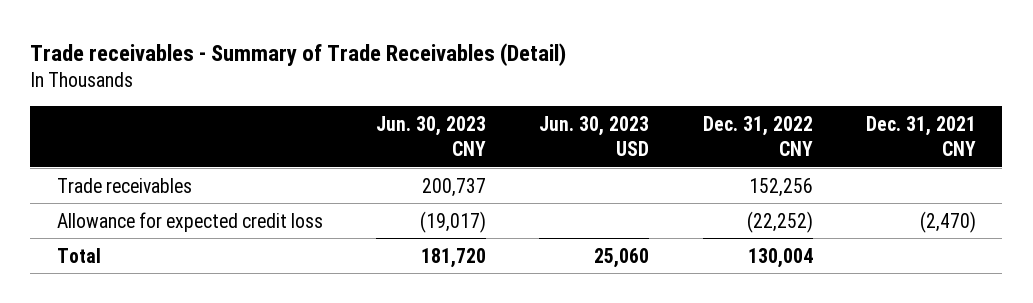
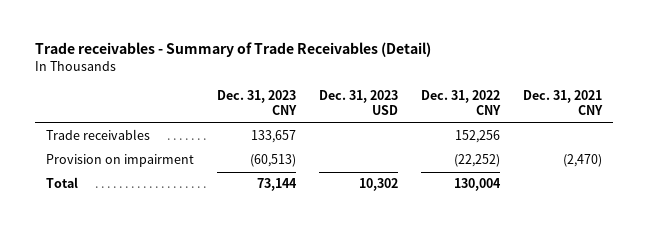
[376,115,487,156] Jun. 30, 2023 CNY -> none
[539,115,650,156] Jun. 30, 2023 USD -> none
none -> [217,89,298,116] Dec. 31, 2023 CNY
none -> [318,89,398,116] Dec. 31, 2023 USD
[56,211,323,232] Allowance for expected credit loss -> [46,154,195,168] Provision on impairment

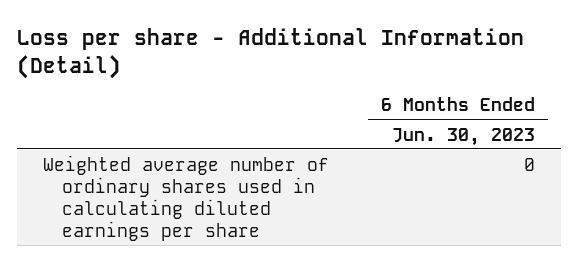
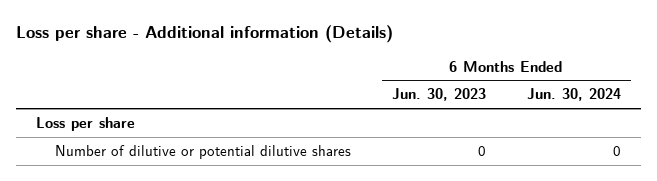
[16,27,524,79] Loss per share - Additional Information (Detail) -> [15,25,393,44] Loss per share - Additional information (Details)
none -> [526,88,621,102] Jun. 30, 2024
none -> [36,116,136,131] Loss per share
[43,154,330,241] Weighted average number of ordinary shares used in calculating diluted earnings per share -> [54,144,351,159] Number of dilutive or potential dilutive shares

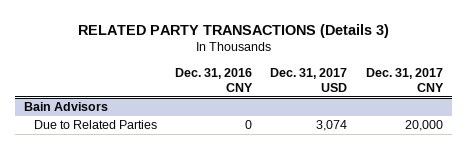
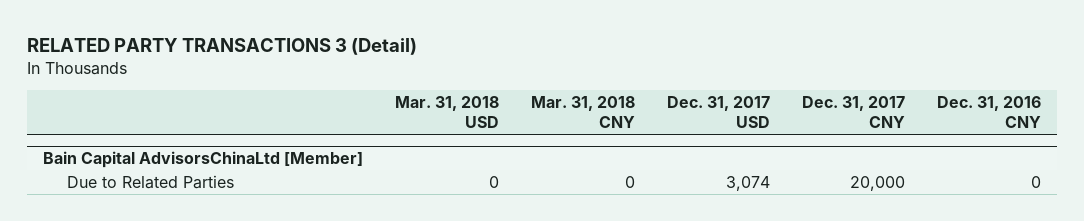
[77,23,389,38] RELATED PARTY TRANSACTIONS (Details 3) -> [27,38,418,56] RELATED PARTY TRANSACTIONS 3 (Detail)
none -> [395,96,500,129] Mar. 31, 2018 USD
none -> [531,96,636,129] Mar. 31, 2018 CNY
[24,102,109,112] Bain Advisors -> [43,151,364,169] Bain Capital AdvisorsChinaLtd [Member]

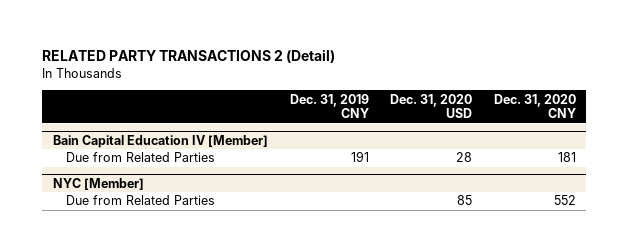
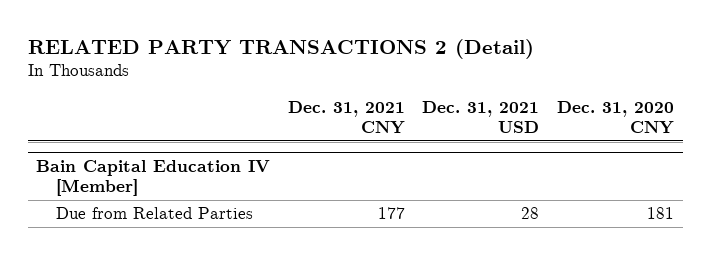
[289,93,369,119] Dec. 31, 2019 CNY -> none
[390,93,473,119] Dec. 31, 2020 USD -> none
none -> [287,100,405,134] Dec. 31, 2021 CNY
none -> [422,100,540,133] Dec. 31, 2021 USD
[53,177,145,190] NYC [Member] -> none
[65,195,215,206] Due from Related Parties -> none

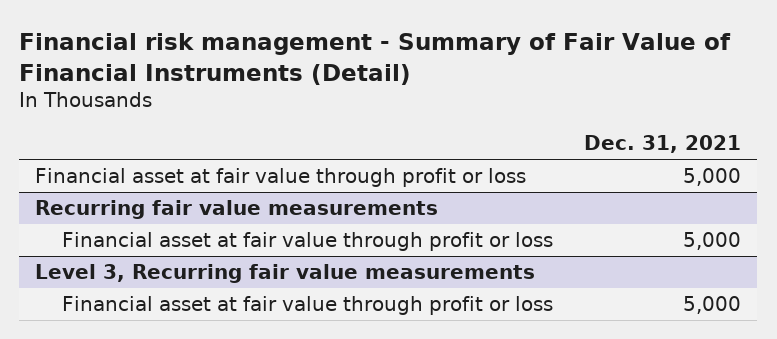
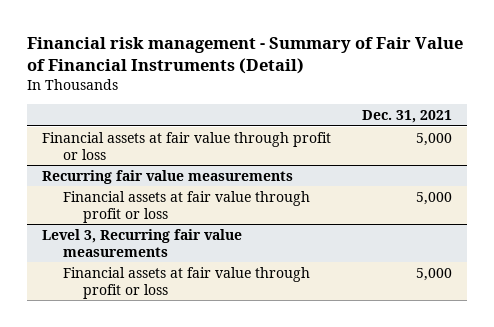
[35,168,527,188] Financial asset at fair value through profit or loss -> [41,131,331,160] Financial assets at fair value through profit or loss
[61,232,553,252] Financial asset at fair value through profit or loss -> [62,190,310,223] Financial assets at fair value through profit or loss
[61,296,553,316] Financial asset at fair value through profit or loss -> [62,266,310,299] Financial assets at fair value through profit or loss

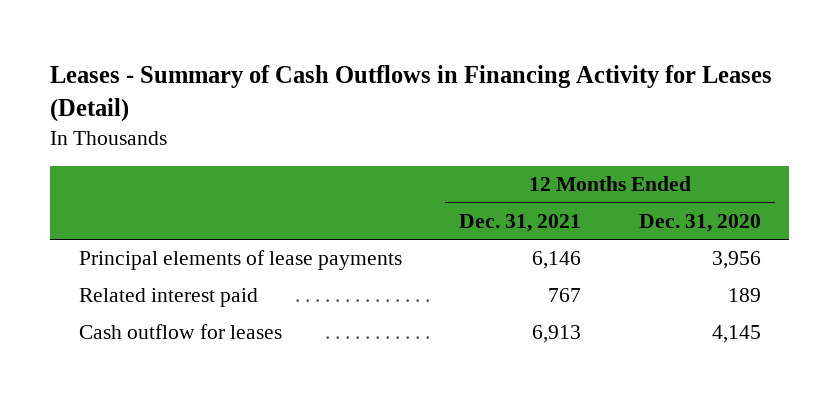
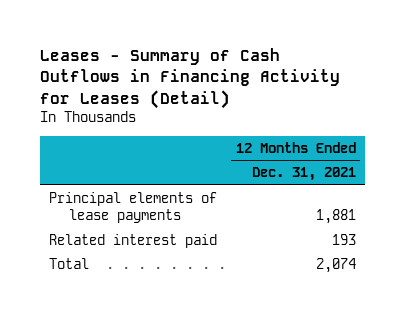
[638,213,761,232] Dec. 31, 2020 -> none
[78,324,282,340] Cash outflow for leases -> none
[532,251,582,270] 6,146 -> [315,209,356,225] 1,881
[548,288,582,303] 767 -> [331,234,356,246] 193
none -> [49,258,90,270] Total

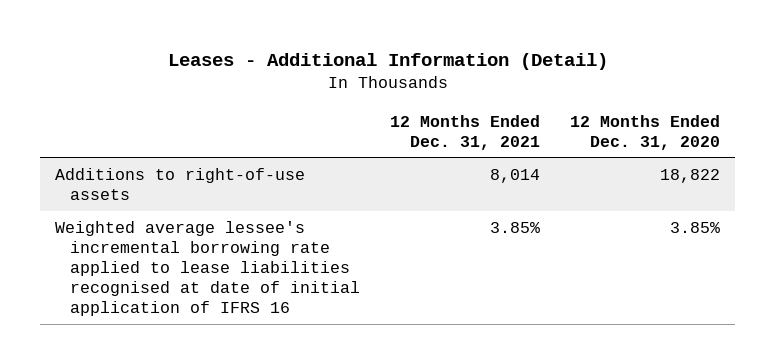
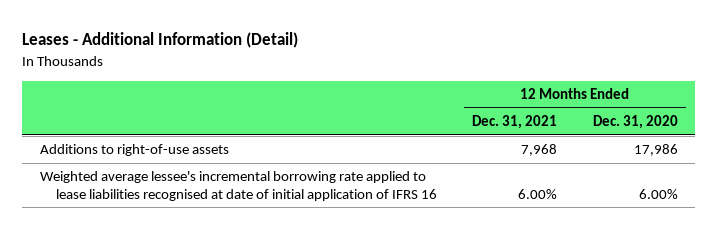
[489,168,540,183] 8,014 -> [521,144,558,157] 7,968
[660,168,721,183] 18,822 -> [633,144,678,157] 17,986
[489,221,540,233] 3.85% -> [518,188,558,199] 6.00%
[670,221,721,233] 3.85% -> [638,188,678,199] 6.00%

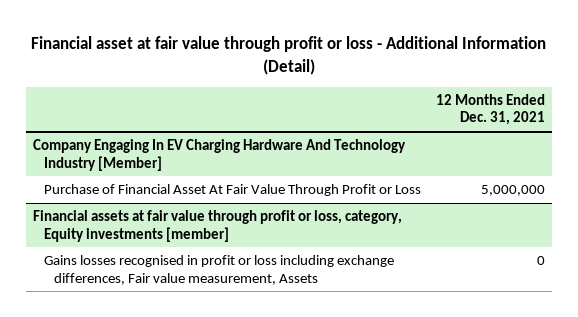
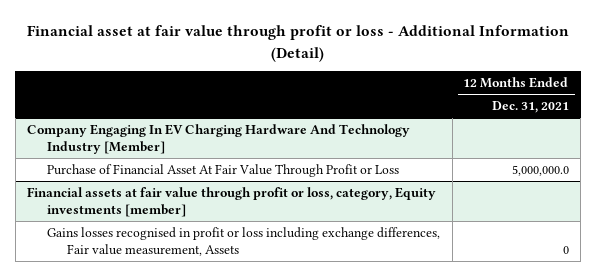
[480,185,545,197] 5,000,000 -> [511,164,569,176] 5,000,000.0

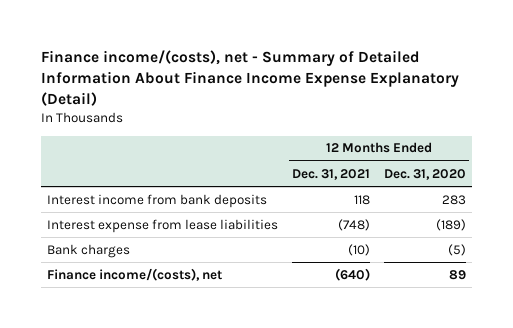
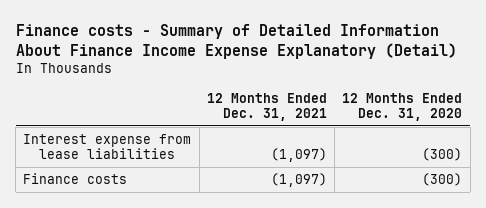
[40,49,459,106] Finance income/(costs), net - Summary of Detailed Information About Finance Income Expense Explanatory (Detail) -> [15,23,457,59] Finance costs - Summary of Detailed Information About Finance Income Expense Explanatory (Detail)
[47,193,268,208] Interest income from bank deposits -> none
[47,243,131,258] Bank charges -> none
[338,218,371,231] (748) -> [270,148,327,163] (1,097)
[435,218,466,231] (189) -> [422,148,463,162] (300)
[47,267,223,281] Finance income/(costs), net -> [23,173,128,185] Finance costs
[335,267,371,281] (640) -> [270,173,327,188] (1,097)
[448,269,466,280] 89 -> [422,173,463,187] (300)

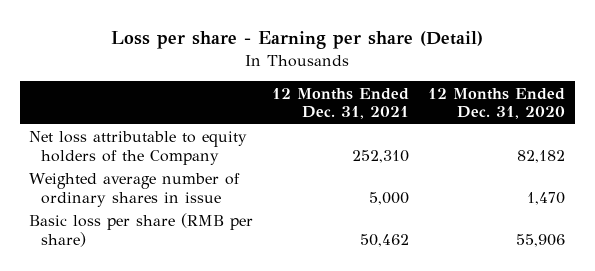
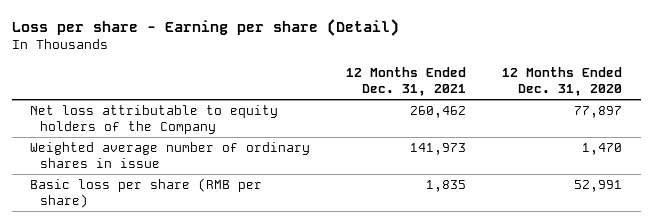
[352,149,410,163] 252,310 -> [410,106,467,119] 260,462
[517,149,566,163] 82,182 -> [574,106,623,119] 77,897
[369,191,410,205] 5,000 -> [410,143,467,156] 141,973
[360,233,410,247] 50,462 -> [426,180,467,193] 1,835
[516,233,566,247] 55,906 -> [574,180,623,193] 52,991

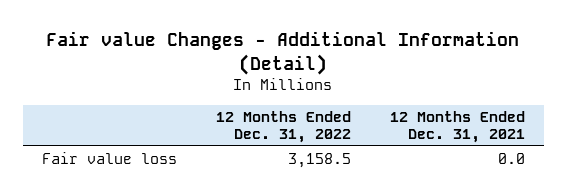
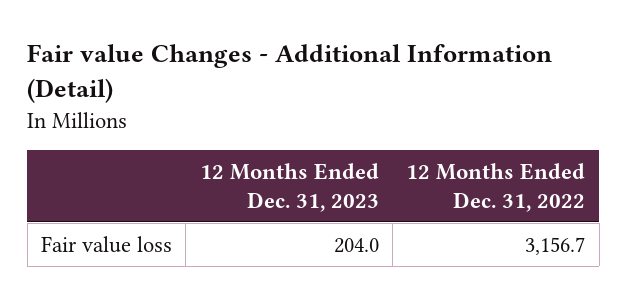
[389,110,525,144] 12 Months Ended Dec. 31, 2021 -> none
none -> [199,163,379,212] 12 Months Ended Dec. 31, 2023
[287,152,351,168] 3,158.5 -> [525,236,586,255] 3,156.7

